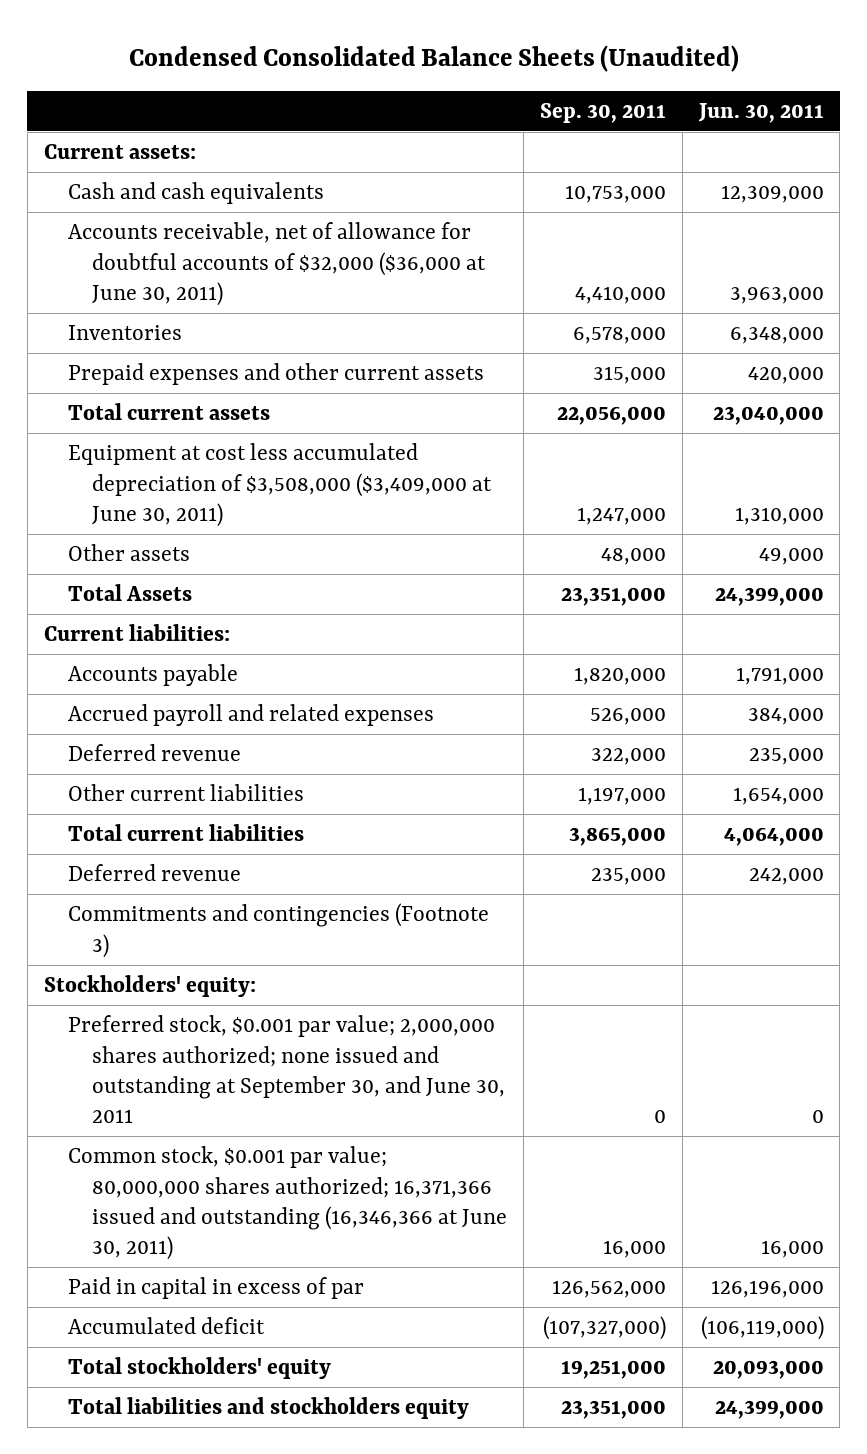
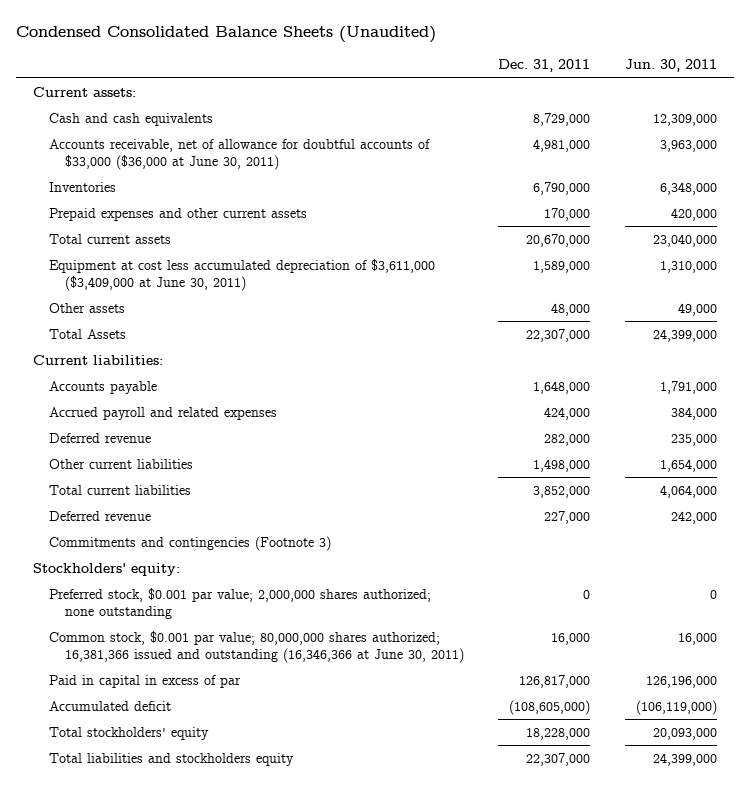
[540,102,667,123] Sep. 30, 2011 -> none
none -> [498,59,591,73] Dec. 31, 2011
[67,222,487,306] Accounts receivable, net of allowance for doubtful accounts of $32,000 ($36,000 at June 30, 2011) -> [48,138,430,171] Accounts receivable, net of allowance for doubtful accounts of $33,000 ($36,000 at June 30, 2011)
[67,443,493,527] Equipment at cost less accumulated depreciation of $3,508,000 ($3,409,000 at June 30, 2011) -> [48,258,435,292] Equipment at cost less accumulated depreciation of $3,611,000 ($3,409,000 at June 30, 2011)
[67,1015,506,1124] Preferred stock, $0.001 par value; 2,000,000 shares authorized; none issued and outstanding at September 30, and June 30, 2011 -> [48,587,431,620] Preferred stock, $0.001 par value; 2,000,000 shares authorized; none outstanding
[67,1146,508,1261] Common stock, $0.001 par value; 80,000,000 shares authorized; 16,371,366 issued and outstanding (16,346,366 at June 30, 2011) -> [48,630,464,664] Common stock, $0.001 par value; 80,000,000 shares authorized; 16,381,366 issued and outstanding (16,346,366 at June 30, 2011)

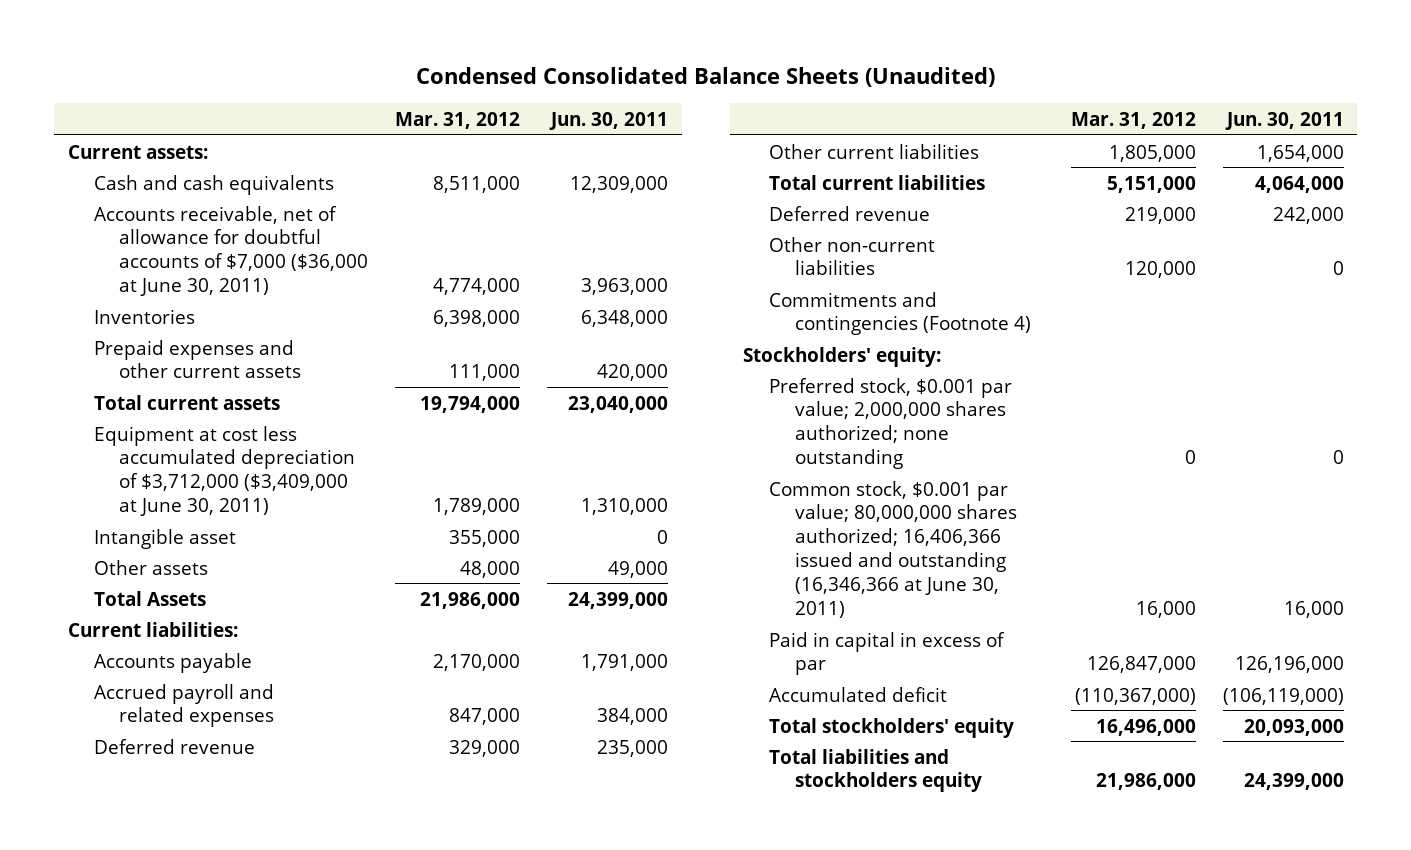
[498,59,591,73] Dec. 31, 2011 -> none
none -> [395,111,521,129] Mar. 31, 2012
[48,138,430,171] Accounts receivable, net of allowance for doubtful accounts of $33,000 ($36,000 at June 30, 2011) -> [93,205,369,297] Accounts receivable, net of allowance for doubtful accounts of $7,000 ($36,000 at June 30, 2011)
[48,258,435,292] Equipment at cost less accumulated depreciation of $3,611,000 ($3,409,000 at June 30, 2011) -> [93,425,356,517] Equipment at cost less accumulated depreciation of $3,712,000 ($3,409,000 at June 30, 2011)
none -> [93,528,236,549] Intangible asset
none -> [769,236,936,276] Other non-current liabilities
[48,535,331,551] Commitments and contingencies (Footnote 3) -> [769,291,1031,336] Commitments and contingencies (Footnote 4)
[48,630,464,664] Common stock, $0.001 par value; 80,000,000 shares authorized; 16,381,366 issued and outstanding (16,346,366 at June 30, 2011) -> [769,480,1017,618] Common stock, $0.001 par value; 80,000,000 shares authorized; 16,406,366 issued and outstanding (16,346,366 at June 30, 2011)

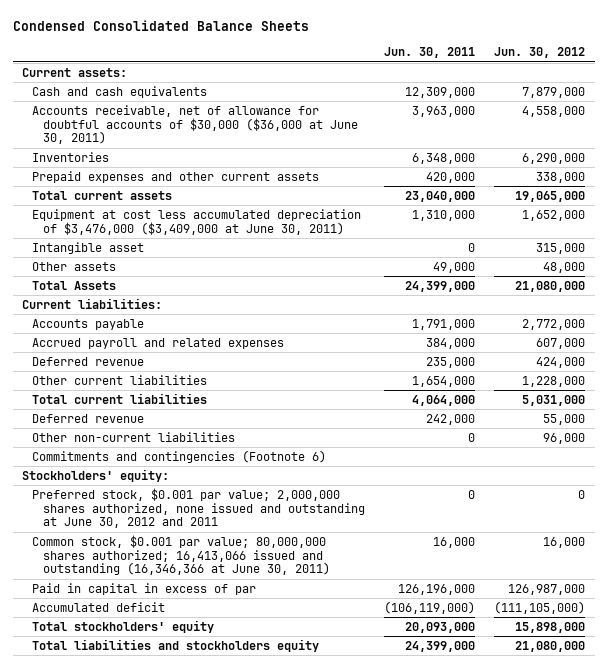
[415,67,995,88] Condensed Consolidated Balance Sheets (Unaudited) -> [12,19,309,31] Condensed Consolidated Balance Sheets
[395,111,521,129] Mar. 31, 2012 -> none
none -> [494,47,586,59] Jun. 30, 2012
[93,205,369,297] Accounts receivable, net of allowance for doubtful accounts of $7,000 ($36,000 at June 30, 2011) -> [32,104,358,145] Accounts receivable, net of allowance for doubtful accounts of $30,000 ($36,000 at June 30, 2011)
[93,425,356,517] Equipment at cost less accumulated depreciation of $3,712,000 ($3,409,000 at June 30, 2011) -> [32,208,362,235] Equipment at cost less accumulated depreciation of $3,476,000 ($3,409,000 at June 30, 2011)
[769,291,1031,336] Commitments and contingencies (Footnote 4) -> [32,449,327,463] Commitments and contingencies (Footnote 6)
[769,377,1013,470] Preferred stock, $0.001 par value; 2,000,000 shares authorized; none outstanding -> [32,487,365,529] Preferred stock, $0.001 par value; 2,000,000 shares authorized, none issued and outstanding at June 30, 2012 and 2011
[769,480,1017,618] Common stock, $0.001 par value; 80,000,000 shares authorized; 16,406,366 issued and outstanding (16,346,366 at June 30, 2011) -> [32,534,330,576] Common stock, $0.001 par value; 80,000,000 shares authorized; 16,413,066 issued and outstanding (16,346,366 at June 30, 2011)

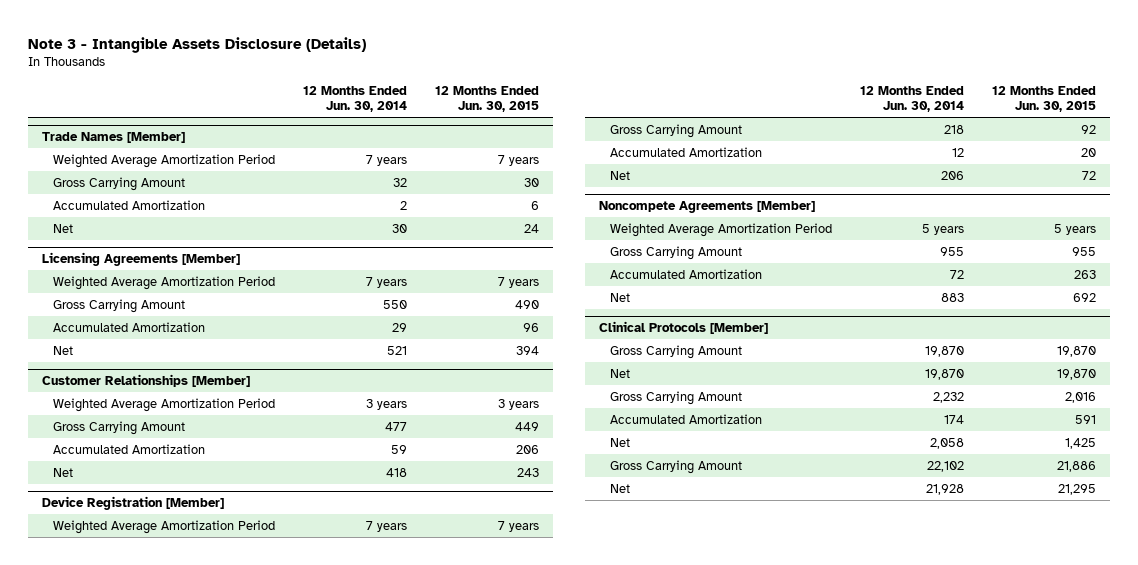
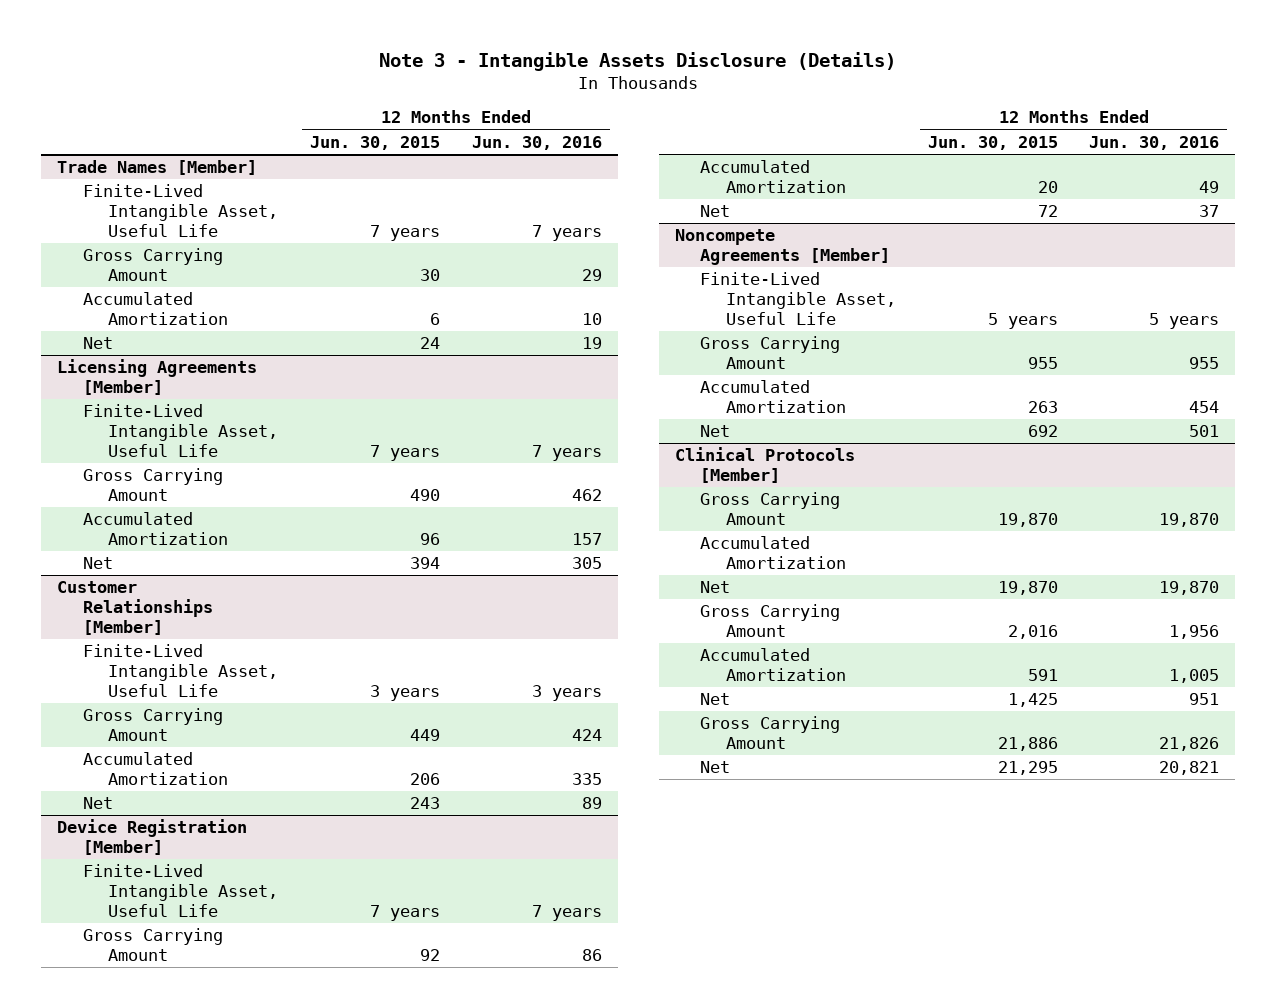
[303,85,408,113] 12 Months Ended Jun. 30, 2014 -> none
none -> [471,135,602,150] Jun. 30, 2016
[53,153,276,168] Weighted Average Amortization Period -> [82,184,279,237] Finite-Lived Intangible Asset, Useful Life
[53,275,276,290] Weighted Average Amortization Period -> [82,404,279,457] Finite-Lived Intangible Asset, Useful Life
[53,397,276,412] Weighted Average Amortization Period -> [82,644,279,697] Finite-Lived Intangible Asset, Useful Life
[53,519,276,534] Weighted Average Amortization Period -> [82,864,279,917] Finite-Lived Intangible Asset, Useful Life
[610,222,833,237] Weighted Average Amortization Period -> [700,272,896,325] Finite-Lived Intangible Asset, Useful Life
none -> [700,536,846,570] Accumulated Amortization

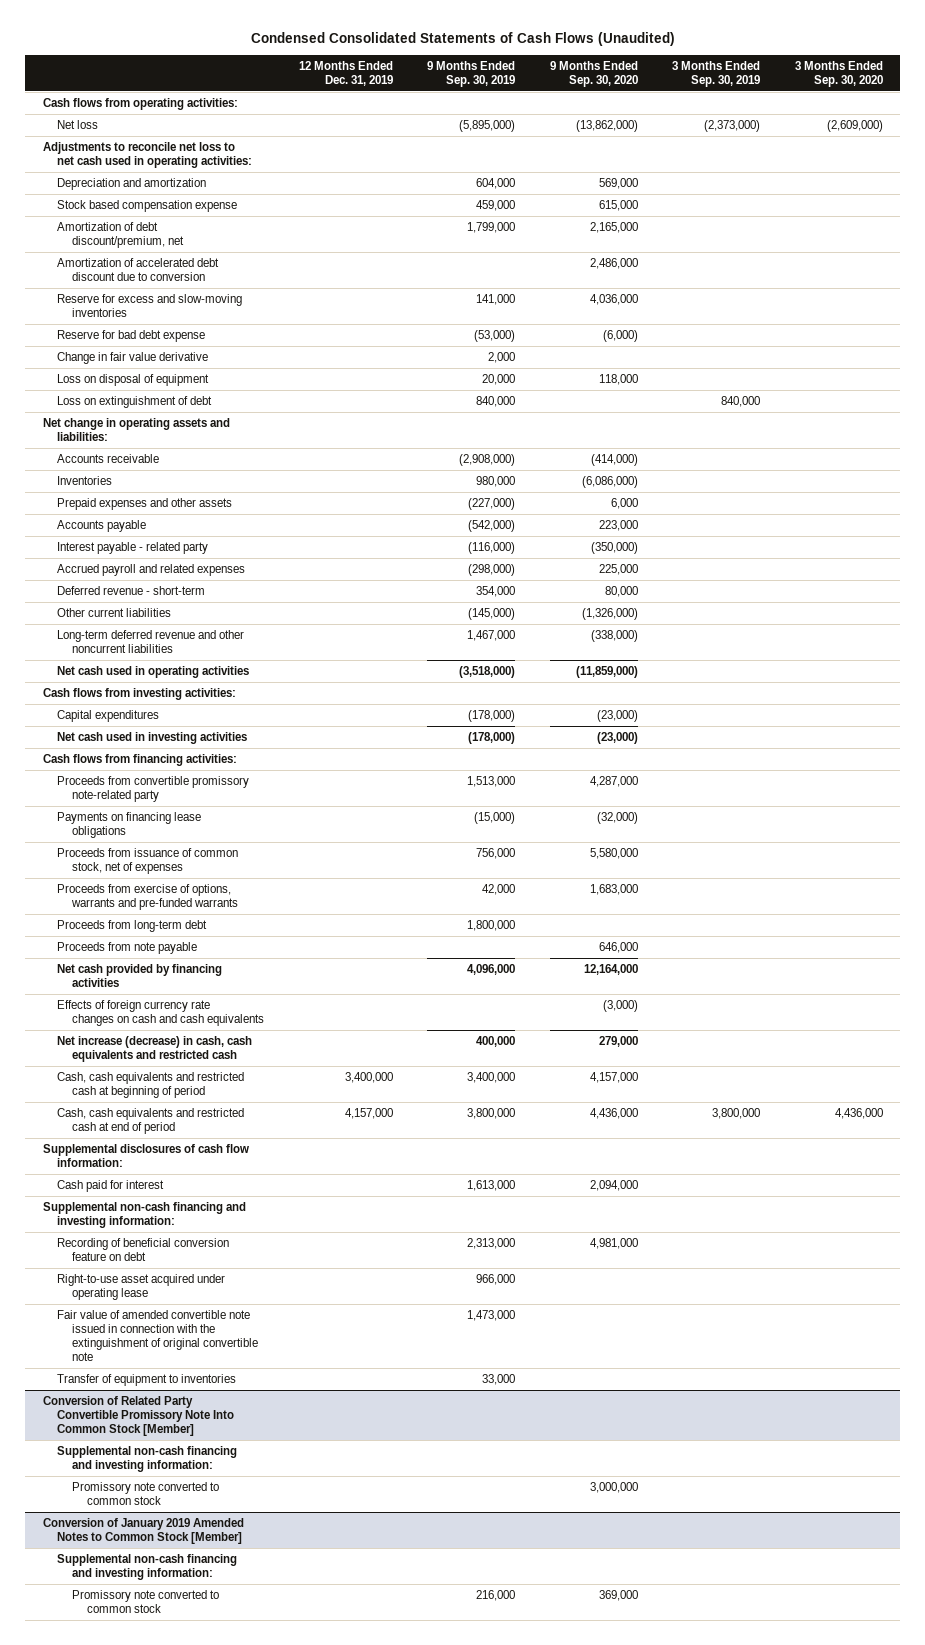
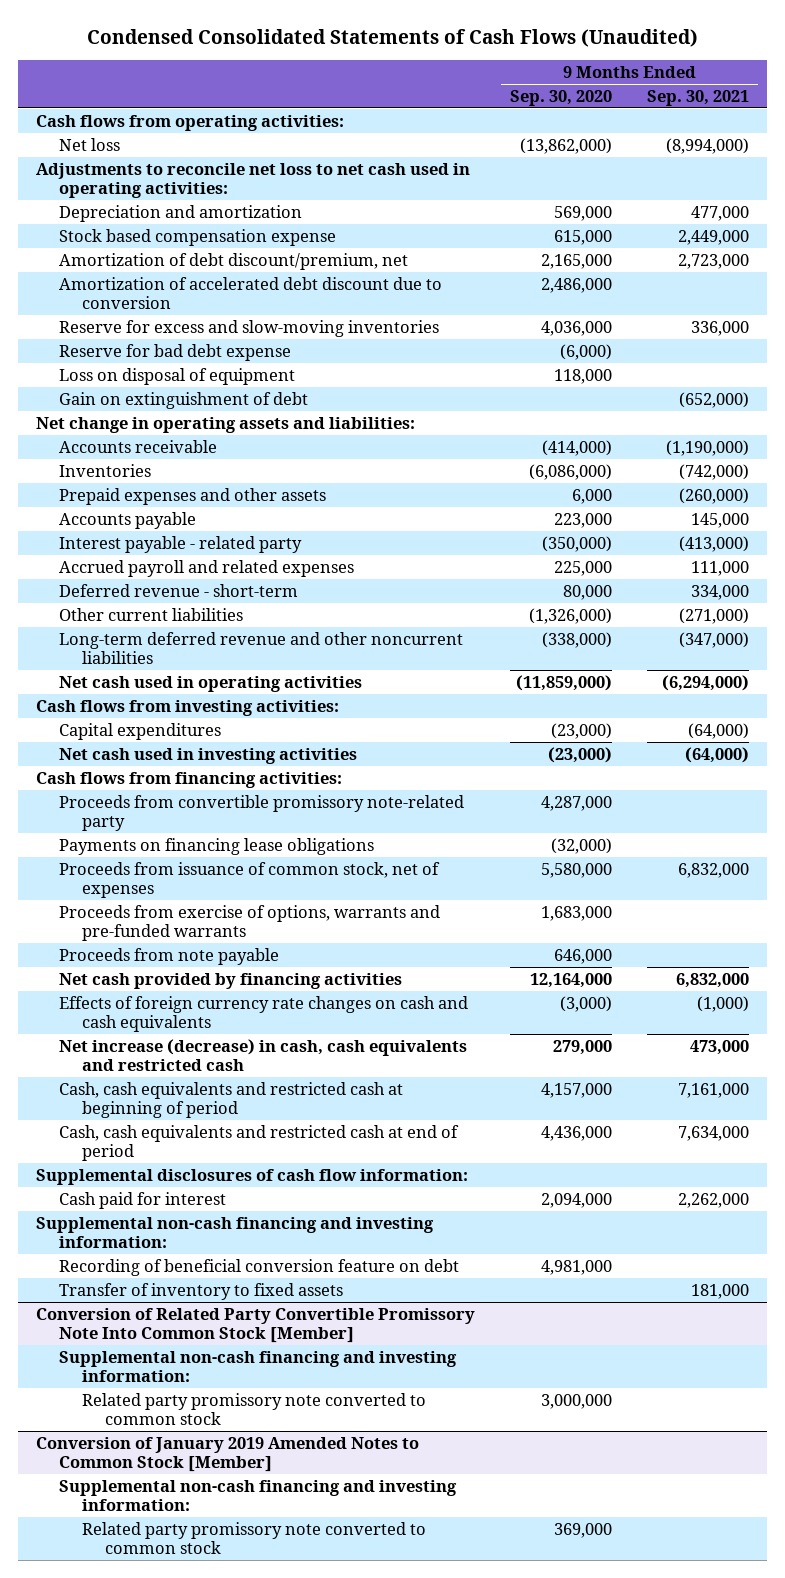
[298,60,393,86] 12 Months Ended Dec. 31, 2019 -> none
[427,60,516,87] 9 Months Ended Sep. 30, 2019 -> none
[672,60,761,87] 3 Months Ended Sep. 30, 2019 -> none
[794,60,883,87] 3 Months Ended Sep. 30, 2020 -> none
none -> [647,89,750,106] Sep. 30, 2021
[57,351,209,364] Change in fair value derivative -> none
[57,395,213,408] Loss on extinguishment of debt -> [58,391,308,409] Gain on extinguishment of debt
[57,919,208,932] Proceeds from long-term debt -> none
[57,1273,226,1300] Right-to-use asset acquired under operating lease -> none
[57,1309,259,1362] Fair value of amended convertible note issued in connection with the extinguishment of original convertible note -> none
[57,1373,237,1386] Transfer of equipment to inventories -> none
none -> [58,1282,343,1300] Transfer of inventory to fixed assets
[72,1481,220,1505] Promissory note converted to common stock -> [81,1392,426,1426] Related party promissory note converted to common stock
[72,1589,220,1613] Promissory note converted to common stock -> [81,1521,426,1555] Related party promissory note converted to common stock

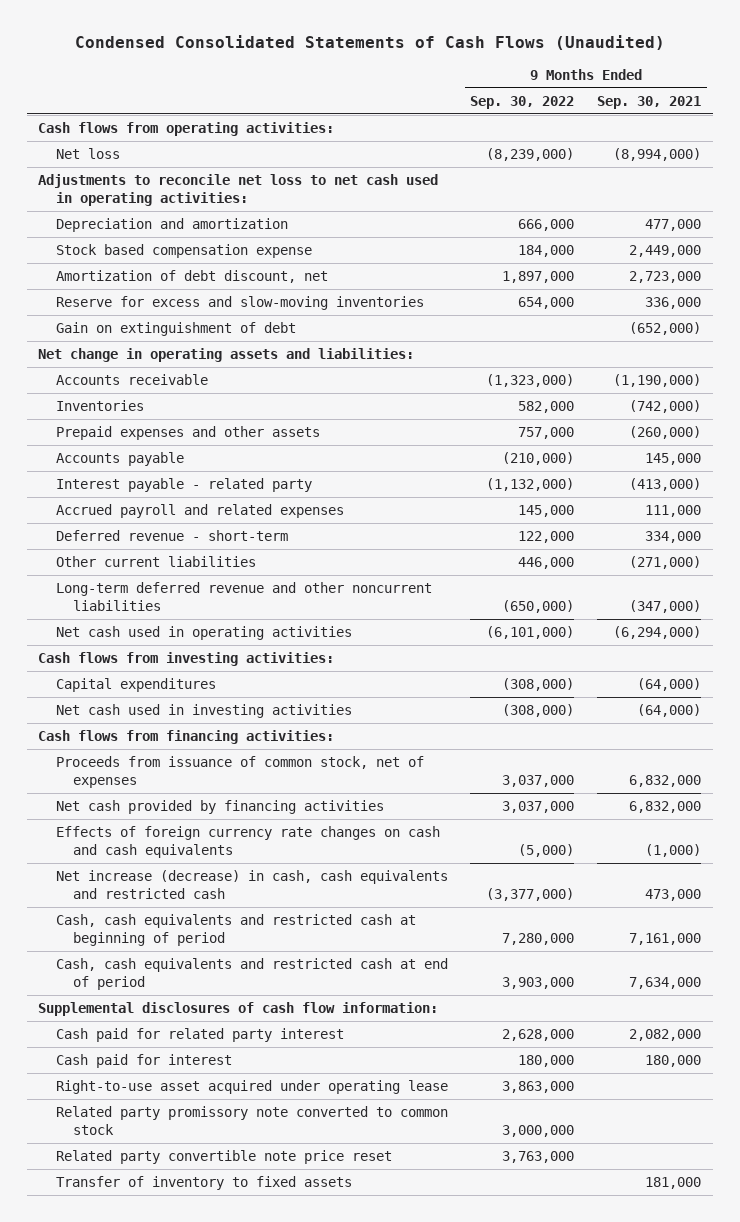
[510,89,613,106] Sep. 30, 2020 -> none
none -> [470,95,575,109] Sep. 30, 2022
[58,276,442,310] Amortization of accelerated debt discount due to conversion -> none
[58,252,408,270] Amortization of debt discount/premium, net -> [55,269,328,283] Amortization of debt discount, net
[58,343,291,361] Reserve for bad debt expense -> none
[58,367,295,385] Loss on disposal of equipment -> none
[58,794,464,832] Proceeds from convertible promissory note-related party -> none
[58,837,374,855] Payments on financing lease obligations -> none
[58,904,440,942] Proceeds from exercise of options, warrants and pre-funded warrants -> none
[58,947,279,965] Proceeds from note payable -> none
[35,1216,434,1249] Supplemental non-cash financing and investing information: -> none
[58,1258,459,1276] Recording of beneficial conversion feature on debt -> none
[35,1307,475,1344] Conversion of Related Party Convertible Promissory Note Into Common Stock [Member] -> none
[58,1350,457,1383] Supplemental non-cash financing and investing information: -> none
[81,1392,426,1426] Related party promissory note converted to common stock -> none
[35,1436,419,1473] Conversion of January 2019 Amended Notes to Common Stock [Member] -> none
[58,1479,457,1512] Supplemental non-cash financing and investing information: -> none
none -> [55,1027,344,1042] Cash paid for related party interest
[678,1192,750,1208] 2,262,000 -> [645,1054,702,1067] 180,000
none -> [55,1079,448,1094] Right-to-use asset acquired under operating lease
none -> [55,1149,392,1164] Related party convertible note price reset
[58,1282,343,1300] Transfer of inventory to fixed assets -> [55,1175,352,1190] Transfer of inventory to fixed assets

